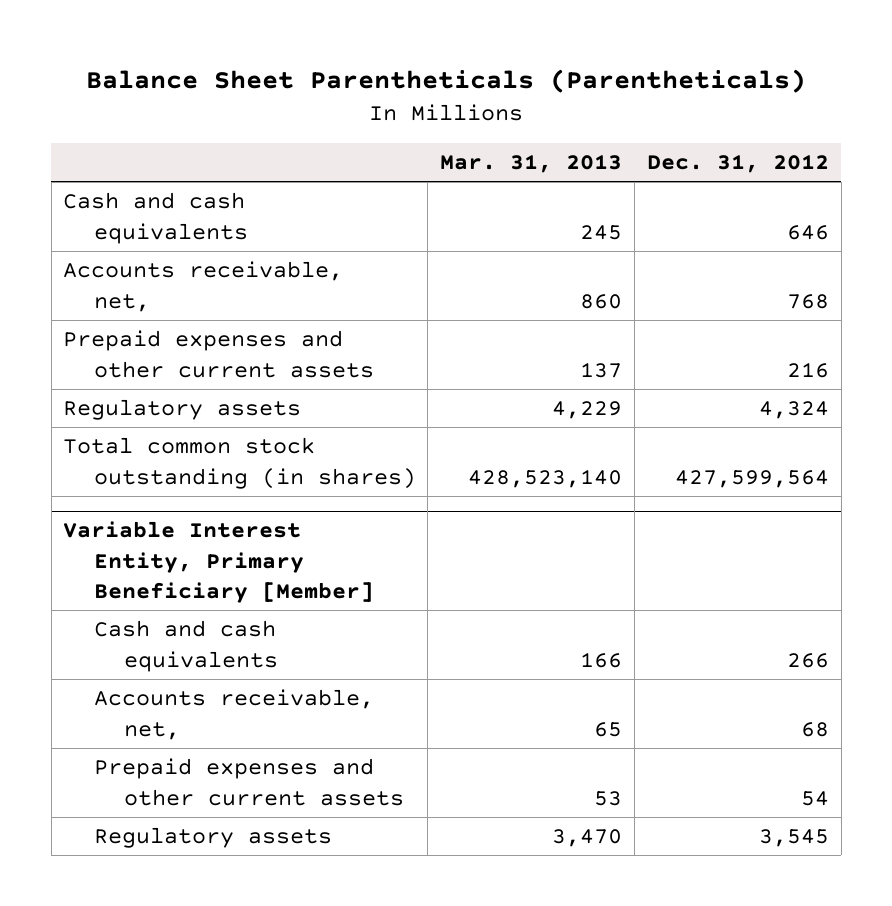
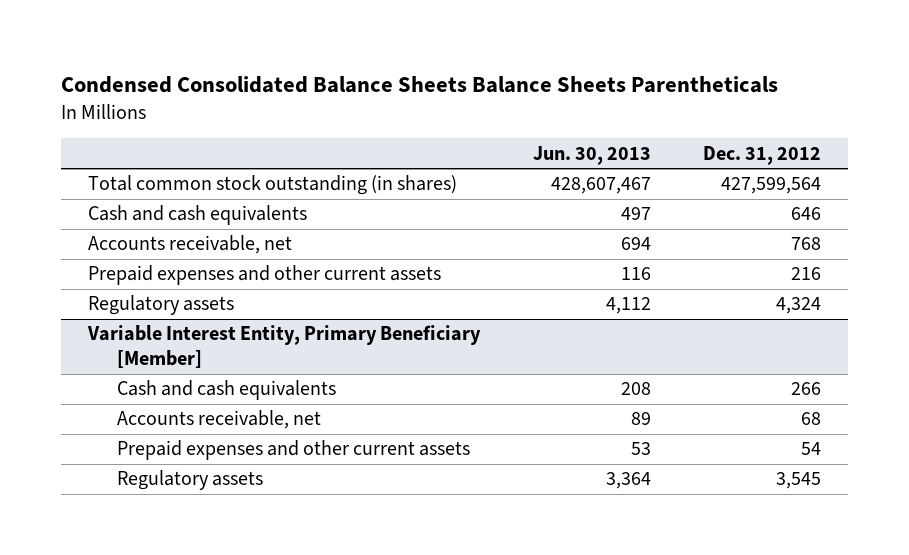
[86,68,807,93] Balance Sheet Parentheticals (Parentheticals) -> [61,75,779,93] Condensed Consolidated Balance Sheets Balance Sheets Parentheticals
[440,154,623,174] Mar. 31, 2013 -> none
none -> [532,145,651,165] Jun. 30, 2013
[63,436,416,489] Total common stock outstanding (in shares) -> [87,175,457,196] Total common stock outstanding (in shares)
[63,260,344,312] Accounts receivable, net, -> [87,235,292,255] Accounts receivable, net
[93,688,374,740] Accounts receivable, net, -> [117,410,322,430] Accounts receivable, net

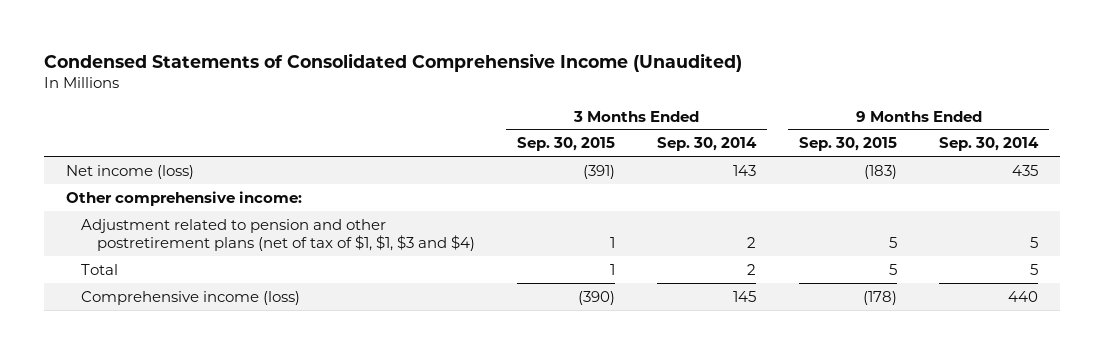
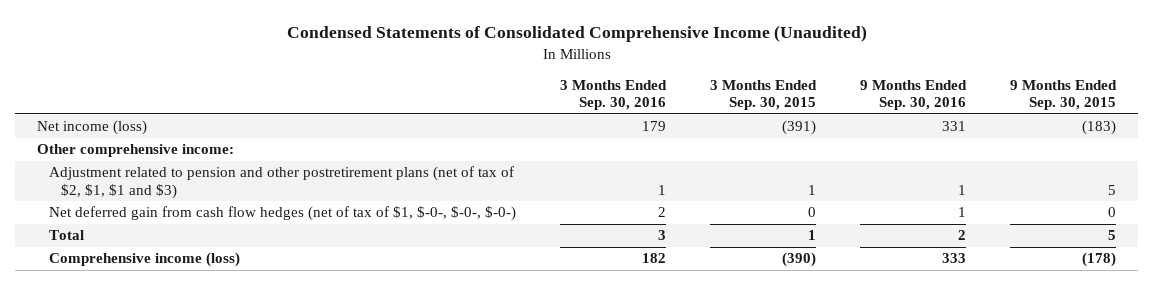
[657,137,758,152] Sep. 30, 2014 -> none
[939,137,1040,152] Sep. 30, 2014 -> none
none -> [559,79,667,111] 3 Months Ended Sep. 30, 2016
none -> [859,79,967,111] 9 Months Ended Sep. 30, 2016
[81,218,475,252] Adjustment related to pension and other postretirement plans (net of tax of $1, $1, $3 and $4) -> [48,166,514,199] Adjustment related to pension and other postretirement plans (net of tax of $2, $1, $1 and $3)
none -> [48,206,516,222] Net deferred gain from cash flow hedges (net of tax of $1, $-0-, $-0-, $-0-)

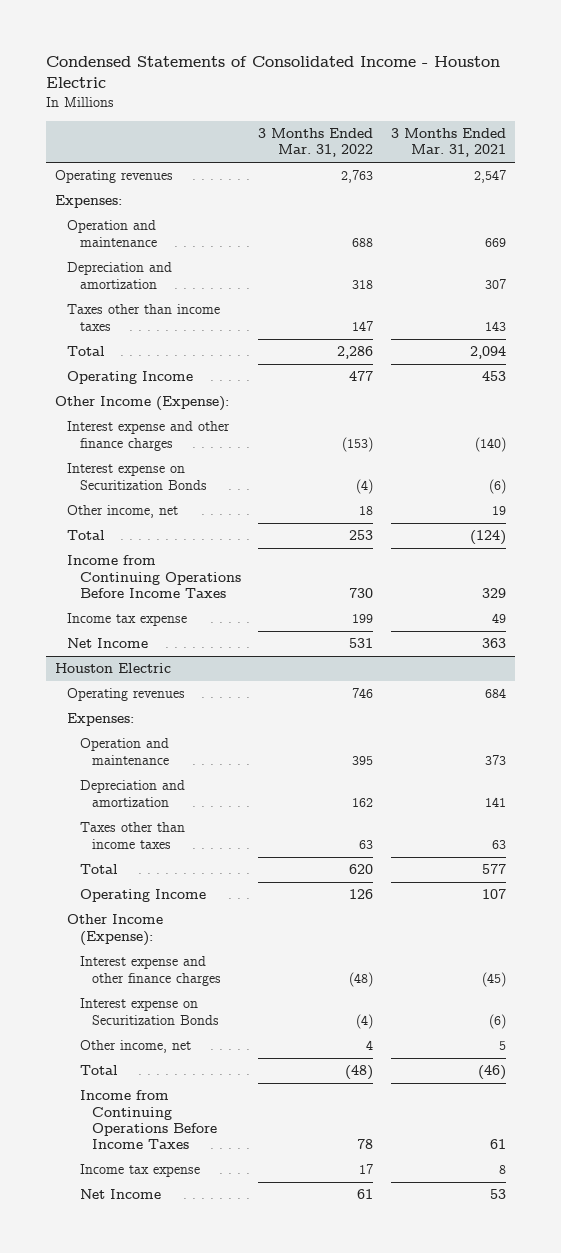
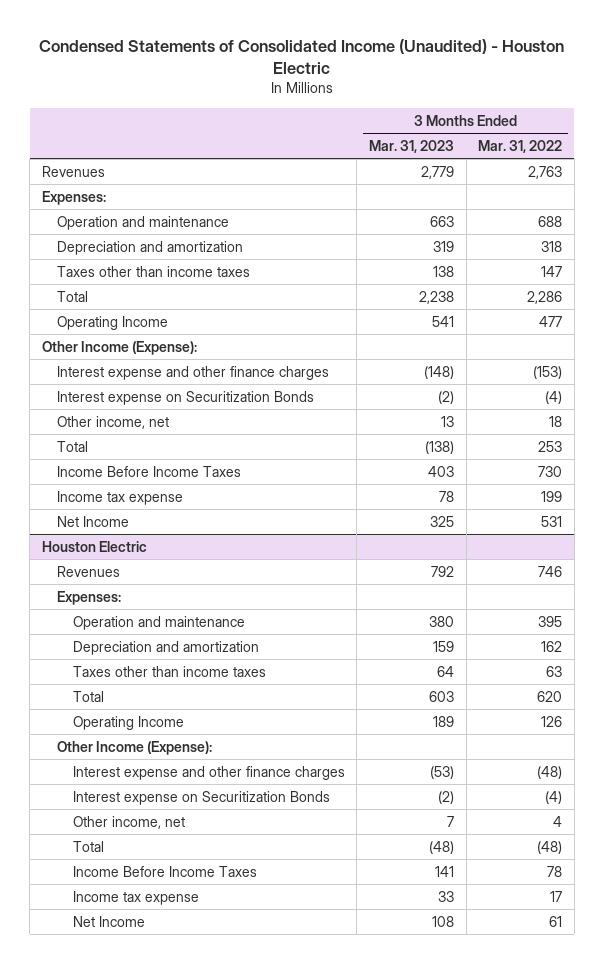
[45,56,500,89] Condensed Statements of Consolidated Income - Houston Electric -> [39,39,565,75] Condensed Statements of Consolidated Income (Unaudited) - Houston Electric
[391,128,507,158] 3 Months Ended Mar. 31, 2021 -> none
none -> [368,139,454,153] Mar. 31, 2023
[54,170,173,184] Operating revenues -> [42,165,106,177] Revenues
[67,555,241,598] Income from Continuing Operations Before Income Taxes -> [57,465,242,477] Income Before Income Taxes
[67,688,186,702] Operating revenues -> [57,565,121,577] Revenues
[79,1090,218,1149] Income from Continuing Operations Before Income Taxes -> [72,865,257,877] Income Before Income Taxes

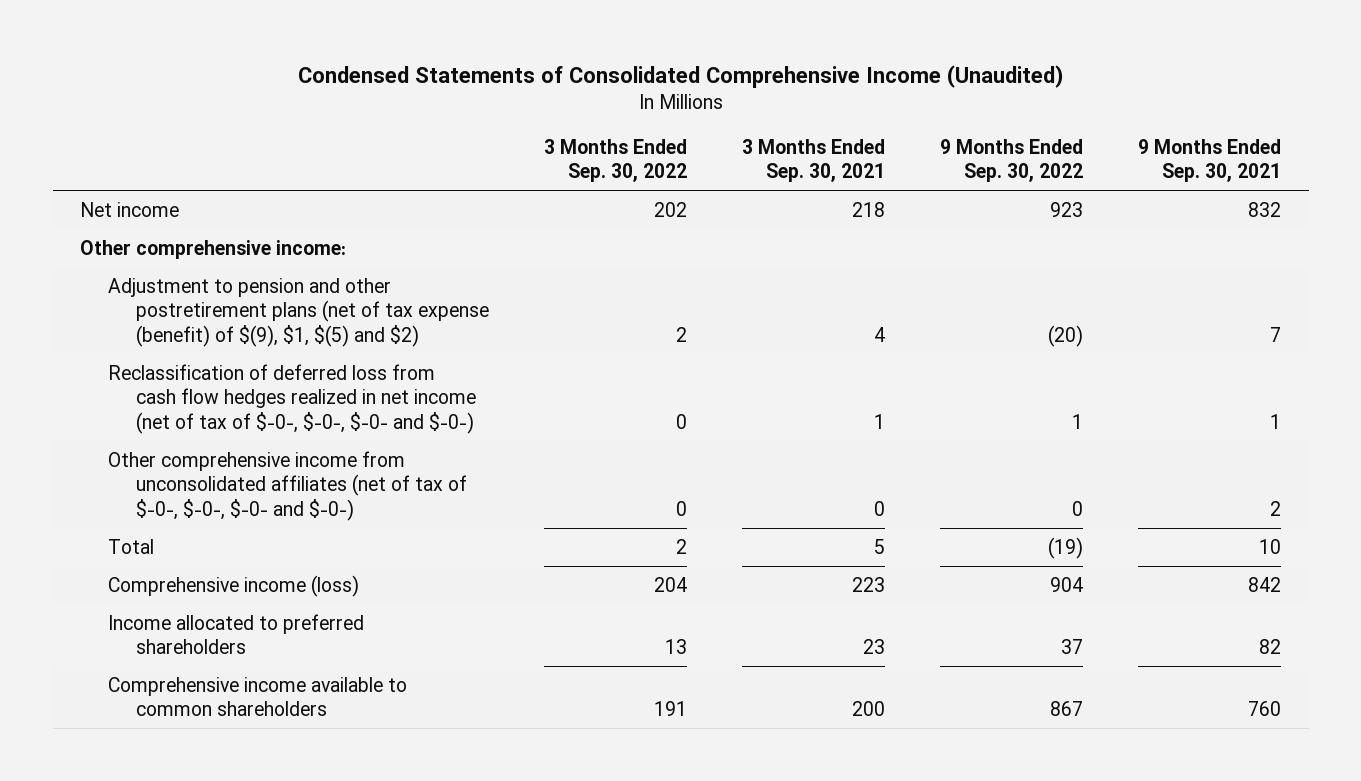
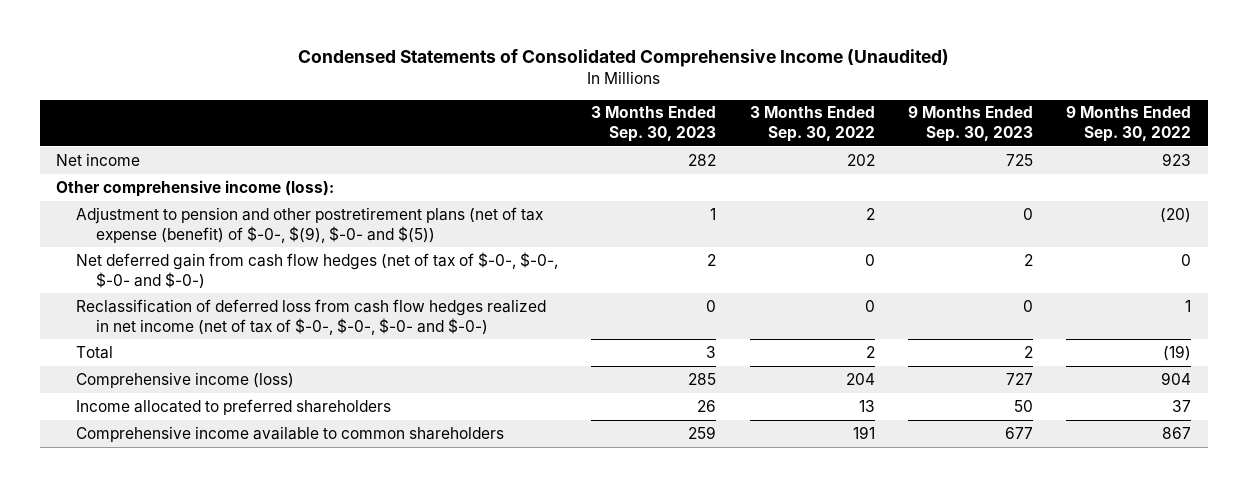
[742,138,886,183] 3 Months Ended Sep. 30, 2021 -> none
[1138,138,1282,183] 9 Months Ended Sep. 30, 2021 -> none
none -> [591,106,717,143] 3 Months Ended Sep. 30, 2023
none -> [907,106,1033,143] 9 Months Ended Sep. 30, 2023
[80,239,347,259] Other comprehensive income: -> [56,179,335,197] Other comprehensive income (loss):
[108,277,490,347] Adjustment to pension and other postretirement plans (net of tax expense (benefit) of $(9), $1, $(5) and $2) -> [76,206,544,243] Adjustment to pension and other postretirement plans (net of tax expense (benefit) of $-0-, $(9), $-0- and $(5))
none -> [76,251,559,289] Net deferred gain from cash flow hedges (net of tax of $-0-, $-0-, $-0- and $-0-)
[108,450,468,521] Other comprehensive income from unconsolidated affiliates (net of tax of $-0-, $-0-, $-0- and $-0-) -> none

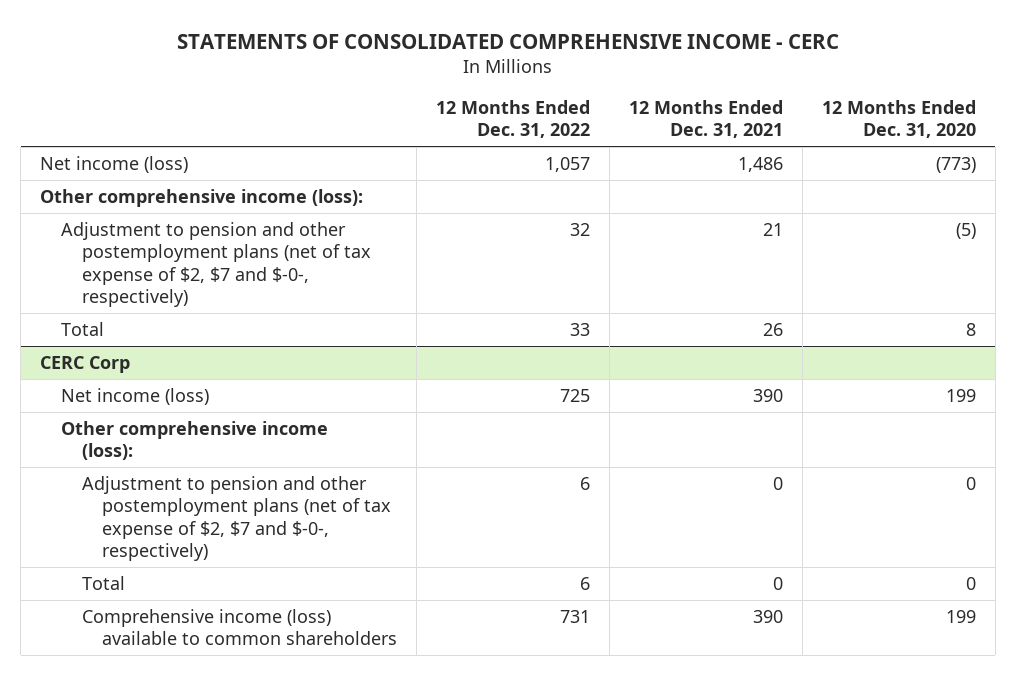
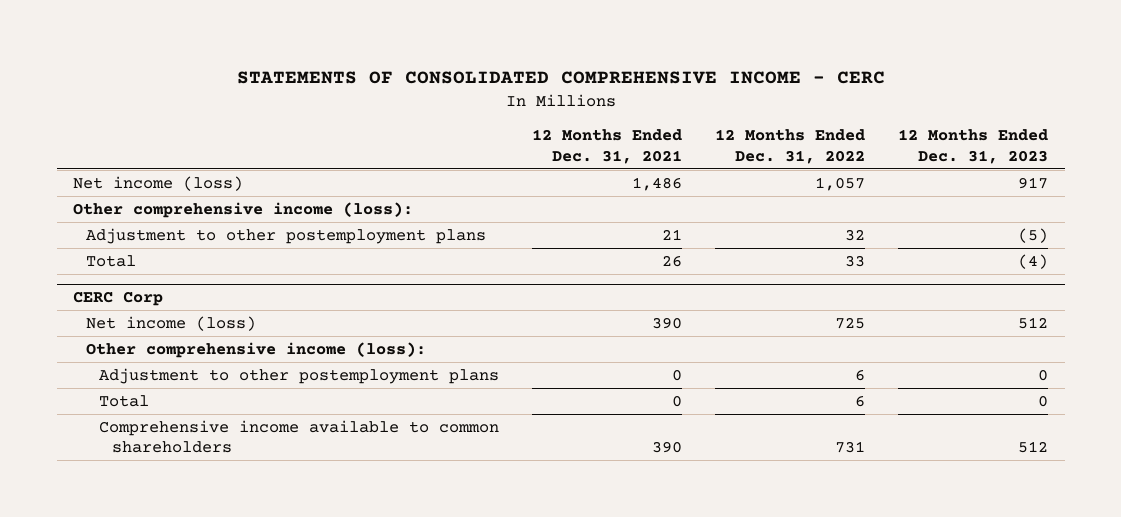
[821,100,976,139] 12 Months Ended Dec. 31, 2020 -> none
none -> [898,129,1049,164] 12 Months Ended Dec. 31, 2023
[60,221,371,308] Adjustment to pension and other postemployment plans (net of tax expense of $2, $7 and $-0-, respectively) -> [86,227,487,244] Adjustment to other postemployment plans
[81,475,392,562] Adjustment to pension and other postemployment plans (net of tax expense of $2, $7 and $-0-, respectively) -> [98,367,499,384] Adjustment to other postemployment plans
[81,608,398,646] Comprehensive income (loss) available to common shareholders -> [98,419,499,454] Comprehensive income available to common shareholders

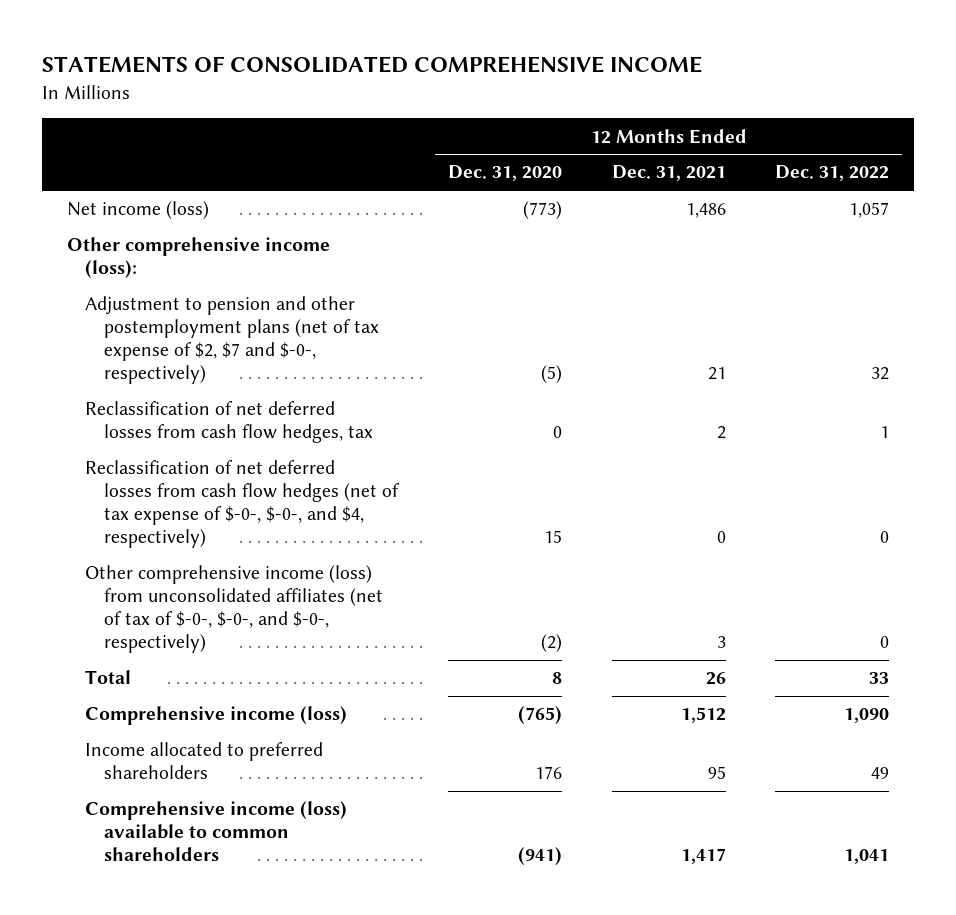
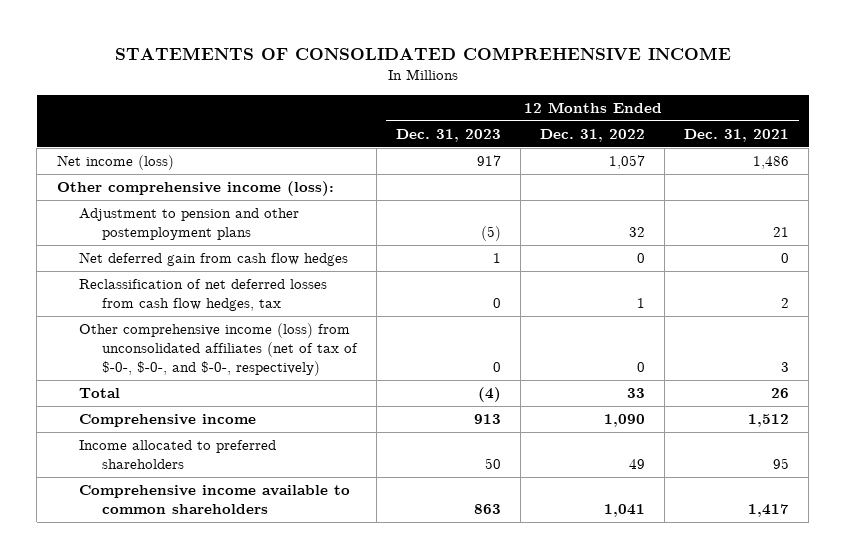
[447,165,562,182] Dec. 31, 2020 -> none
none -> [396,128,502,142] Dec. 31, 2023
[85,296,379,385] Adjustment to pension and other postemployment plans (net of tax expense of $2, $7 and $-0-, respectively) -> [79,208,300,241] Adjustment to pension and other postemployment plans
none -> [79,252,349,267] Net deferred gain from cash flow hedges
[85,460,400,549] Reclassification of net deferred losses from cash flow hedges (net of tax expense of $-0-, $-0-, and $4, respectively) -> none
[85,706,348,726] Comprehensive income (loss) -> [79,414,257,428] Comprehensive income
[85,801,348,862] Comprehensive income (loss) available to common shareholders -> [79,485,351,515] Comprehensive income available to common shareholders

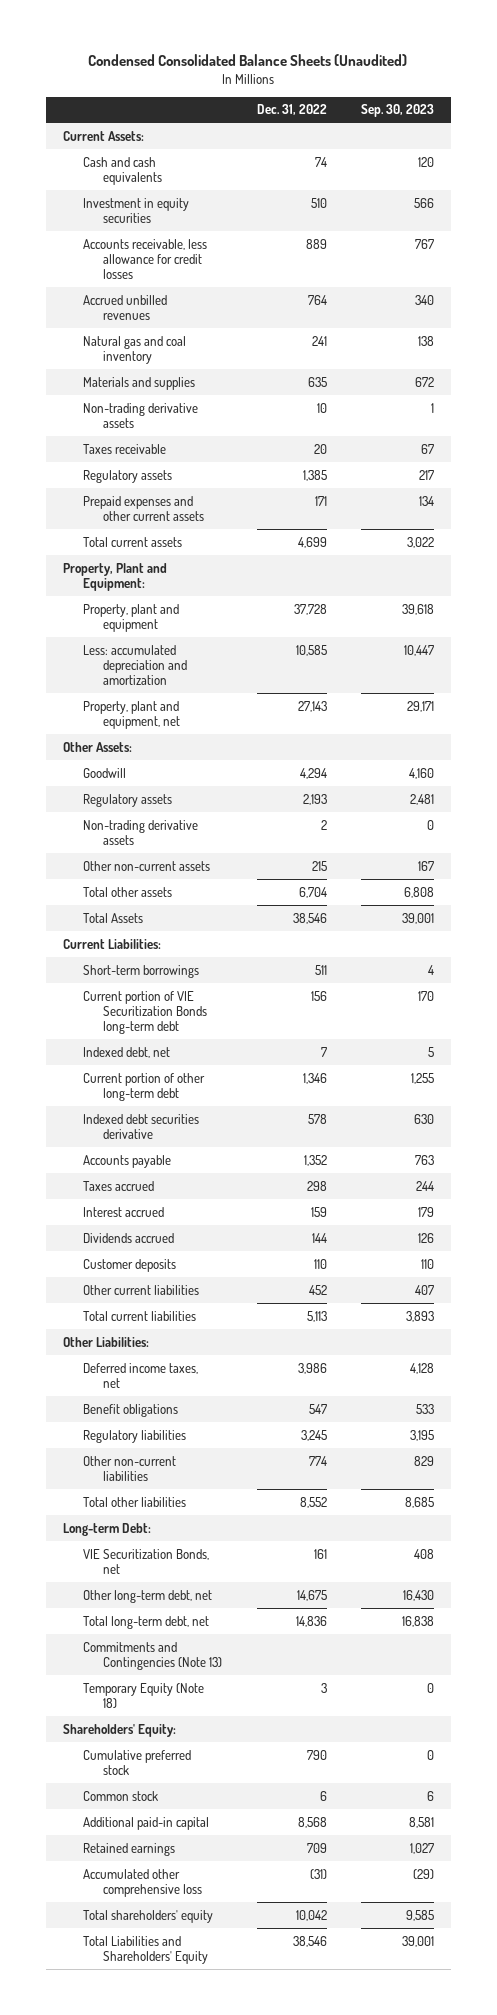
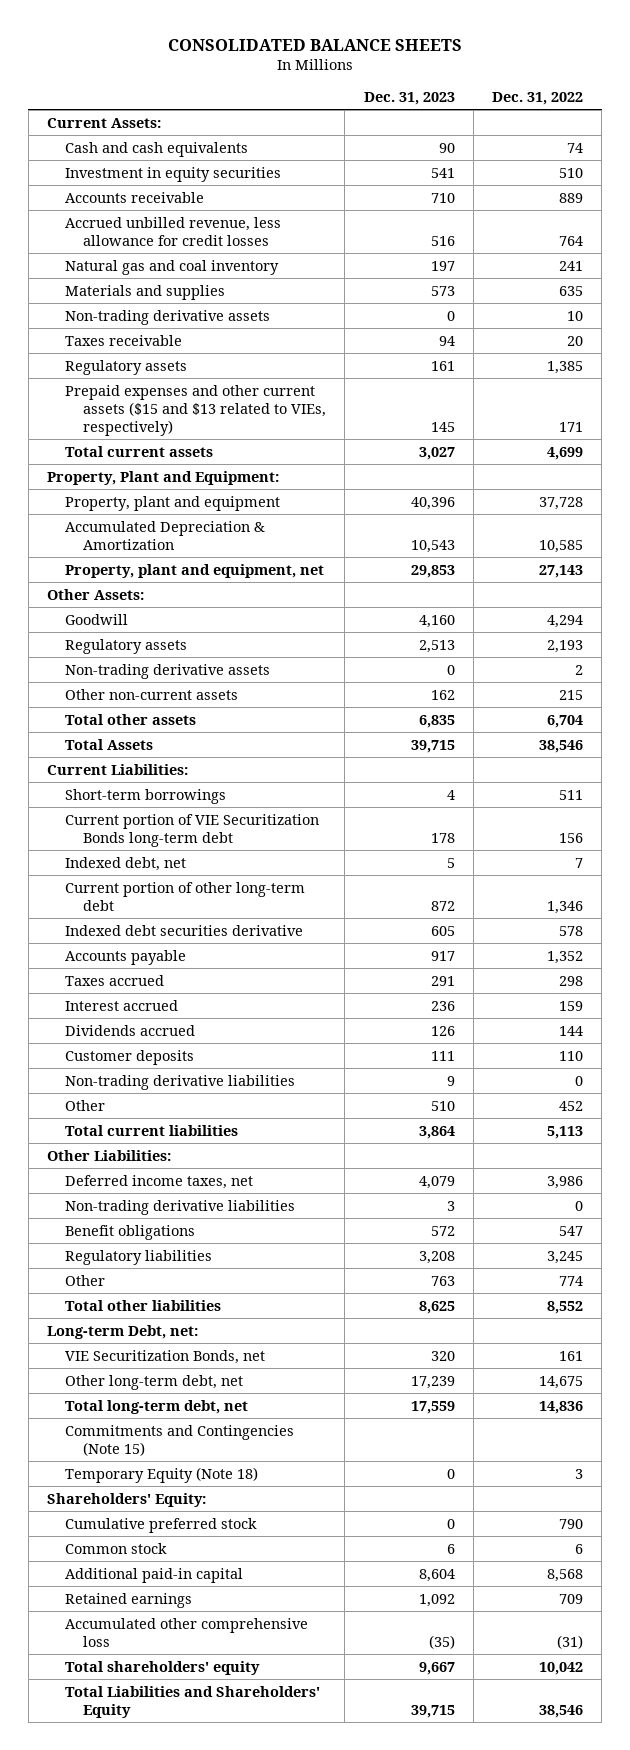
[88,53,408,66] Condensed Consolidated Balance Sheets (Unaudited) -> [167,38,462,51] CONSOLIDATED BALANCE SHEETS
[360,104,434,118] Sep. 30, 2023 -> none
none -> [363,92,455,106] Dec. 31, 2023
[83,238,208,279] Accounts receivable, less allowance for credit losses -> [65,191,205,203] Accounts receivable
[83,294,168,320] Accrued unbilled revenues -> [65,216,282,246] Accrued unbilled revenue, less allowance for credit losses
[83,495,205,521] Prepaid expenses and other current assets -> [65,384,327,436] Prepaid expenses and other current assets ($15 and $13 related to VIEs, respectively)
[83,644,188,685] Less: accumulated depreciation and amortization -> [65,520,266,550] Accumulated Depreciation & Amortization
none -> [65,1074,296,1090] Non-trading derivative liabilities
[83,1284,200,1295] Other current liabilities -> [65,1099,106,1111] Other
none -> [65,1199,296,1215] Non-trading derivative liabilities
[83,1455,177,1481] Other non-current liabilities -> [65,1274,106,1286] Other
[62,1522,151,1536] Long-term Debt: -> [46,1324,198,1339] Long-term Debt, net:
[83,1641,223,1670] Commitments and Contingencies (Note 13) -> [65,1424,295,1456] Commitments and Contingencies (Note 15)

